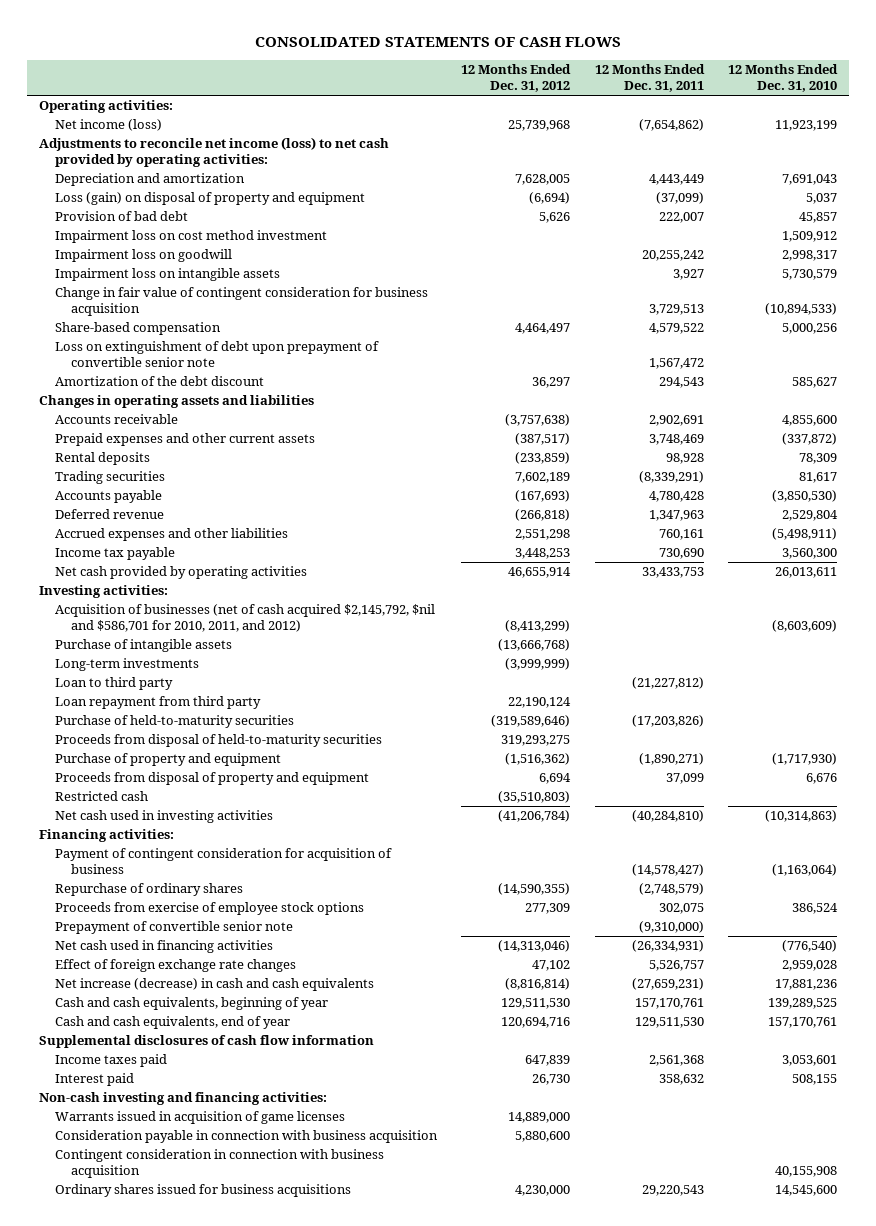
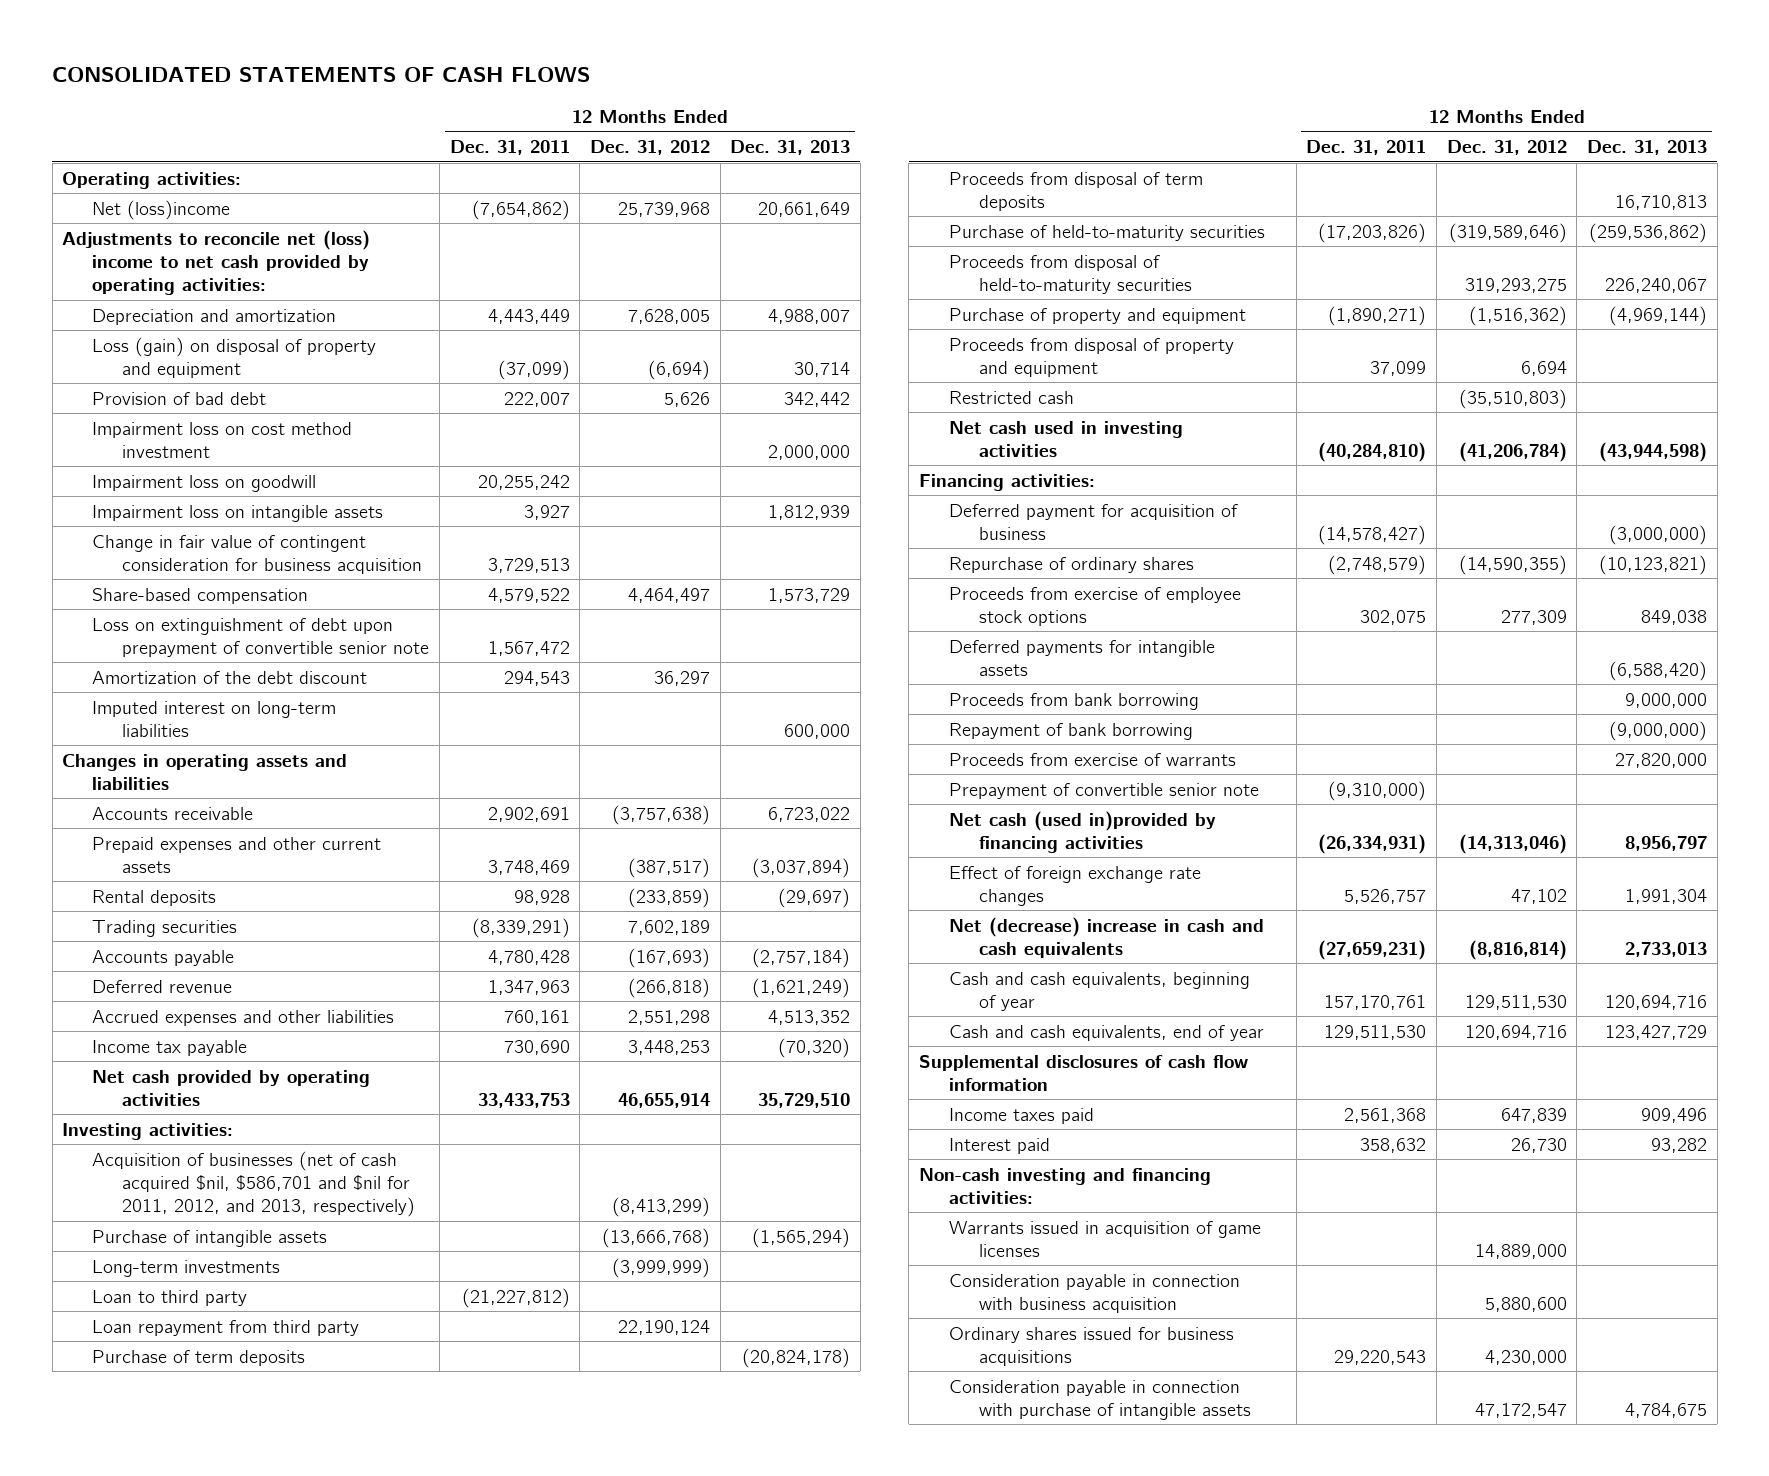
[727,64,838,92] 12 Months Ended Dec. 31, 2010 -> none
none -> [730,140,851,156] Dec. 31, 2013
[55,119,163,132] Net income (loss) -> [92,199,231,220] Net (loss)income
[39,137,390,167] Adjustments to reconcile net income (loss) to net cash provided by operating activities: -> [62,229,371,296] Adjustments to reconcile net (loss) income to net cash provided by operating activities:
none -> [92,700,337,738] Imputed interest on long-term liabilities
[55,604,436,632] Acquisition of businesses (net of cash acquired $2,145,792, $nil and $586,701 for 2010, 2011, and 2012) -> [92,1150,416,1218] Acquisition of businesses (net of cash acquired $nil, $586,701 and $nil for 2011, 2012, and 2013, respectively)
none -> [92,1349,306,1366] Purchase of term deposits
none -> [948,171,1203,212] Proceeds from disposal of term deposits
[55,848,393,874] Payment of contingent consideration for acquisition of business -> [948,503,1238,541] Deferred payment for acquisition of business
none -> [948,639,1215,677] Deferred payments for intangible assets
none -> [948,692,1199,710] Proceeds from bank borrowing
none -> [948,722,1193,740] Repayment of bank borrowing
none -> [948,752,1236,766] Proceeds from exercise of warrants
[55,940,274,954] Net cash used in financing activities -> [948,810,1216,854] Net cash (used in)provided by financing activities
[55,978,375,992] Net increase (decrease) in cash and cash equivalents -> [948,916,1264,959] Net (decrease) increase in cash and cash equivalents
[55,1149,385,1178] Contingent consideration in connection with business acquisition -> none
none -> [948,1379,1251,1421] Consideration payable in connection with purchase of intangible assets

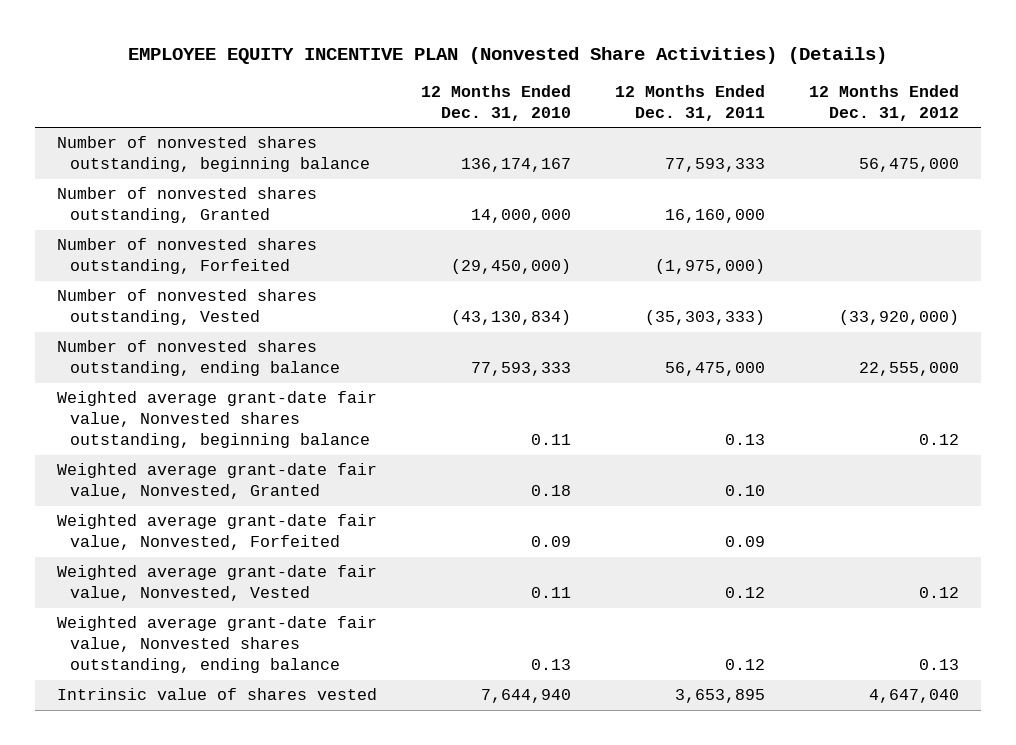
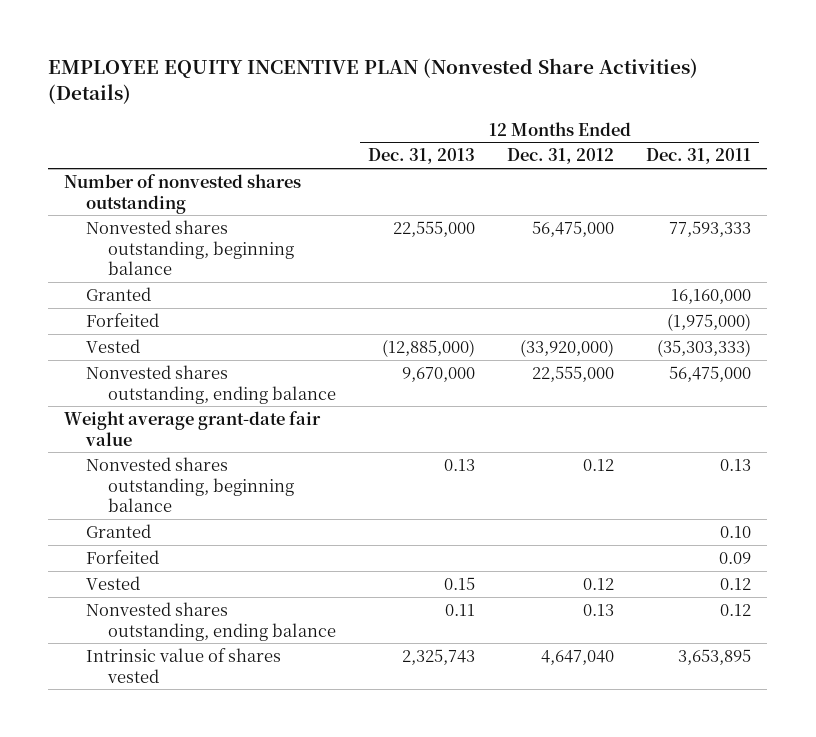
[420,84,571,121] 12 Months Ended Dec. 31, 2010 -> none
none -> [368,148,476,165] Dec. 31, 2013
none -> [64,174,302,214] Number of nonvested shares outstanding
[56,136,371,173] Number of nonvested shares outstanding, beginning balance -> [86,220,294,276] Nonvested shares outstanding, beginning balance
[56,187,317,224] Number of nonvested shares outstanding, Granted -> [86,287,152,302] Granted
[56,238,317,275] Number of nonvested shares outstanding, Forfeited -> [86,313,160,328] Forfeited
[56,289,317,326] Number of nonvested shares outstanding, Vested -> [86,339,141,354] Vested
[56,340,341,377] Number of nonvested shares outstanding, ending balance -> [86,365,336,404] Nonvested shares outstanding, ending balance
none -> [64,411,322,446] Weight average grant-date fair value
[56,391,377,449] Weighted average grant-date fair value, Nonvested shares outstanding, beginning balance -> [86,457,294,513] Nonvested shares outstanding, beginning balance
[56,463,377,500] Weighted average grant-date fair value, Nonvested, Granted -> [86,524,152,539] Granted
[56,514,377,551] Weighted average grant-date fair value, Nonvested, Forfeited -> [86,550,160,565] Forfeited
[56,565,377,602] Weighted average grant-date fair value, Nonvested, Vested -> [86,576,141,591] Vested
[56,616,377,674] Weighted average grant-date fair value, Nonvested shares outstanding, ending balance -> [86,602,336,641] Nonvested shares outstanding, ending balance

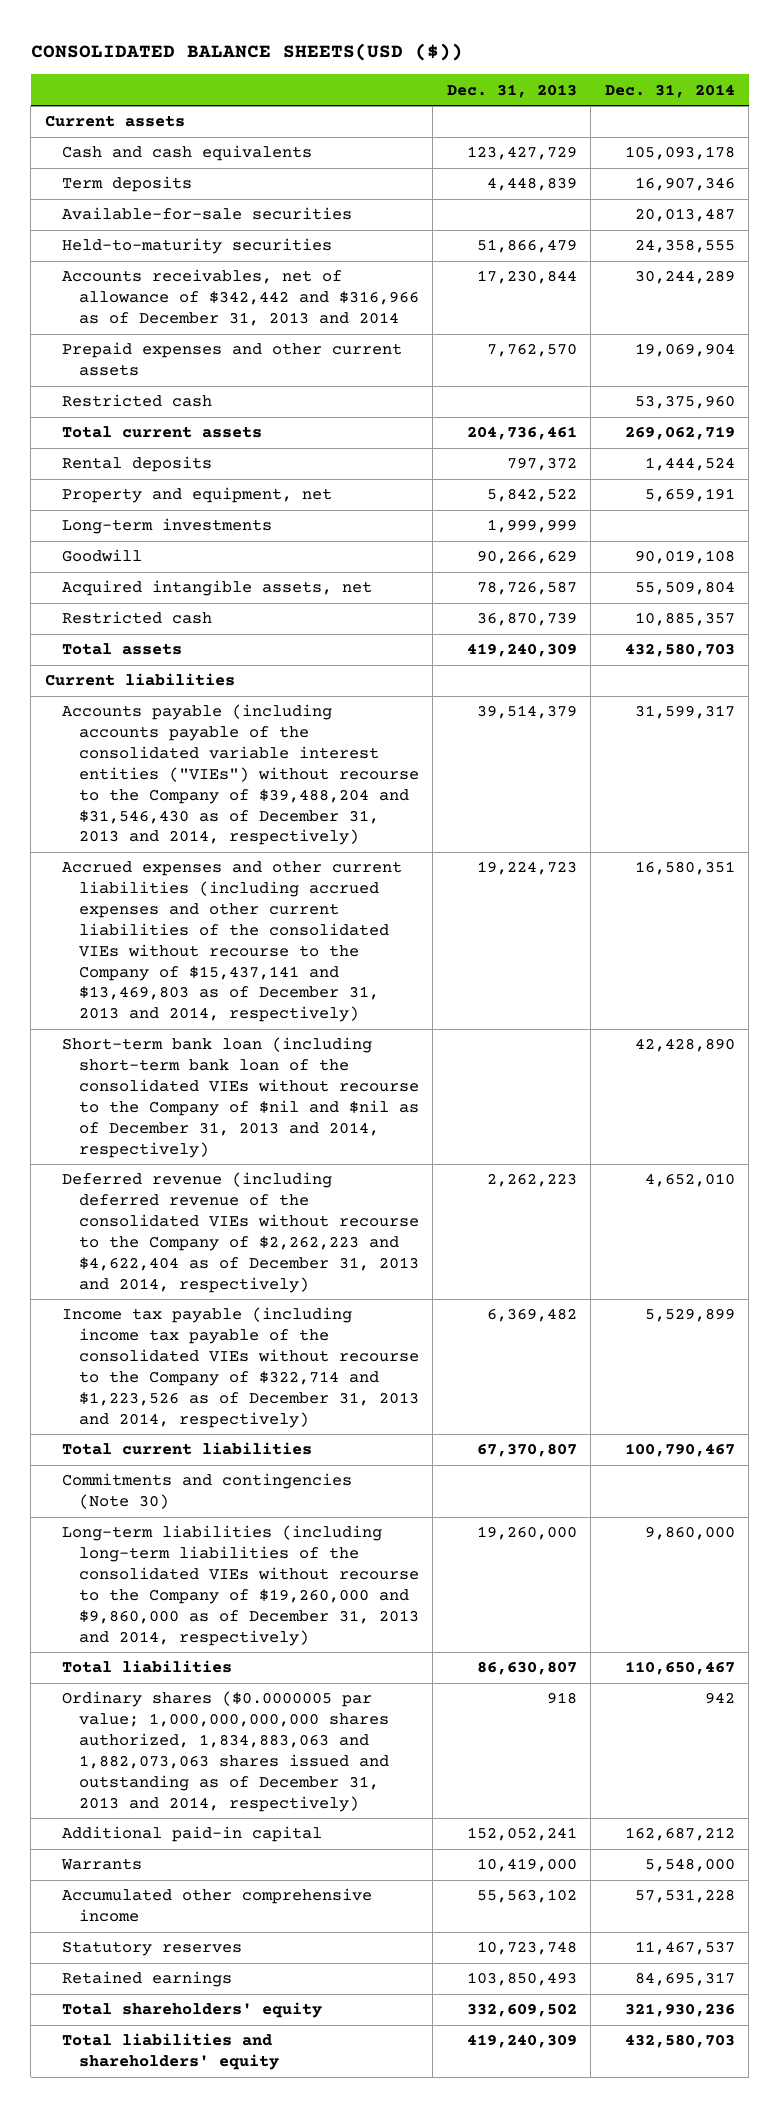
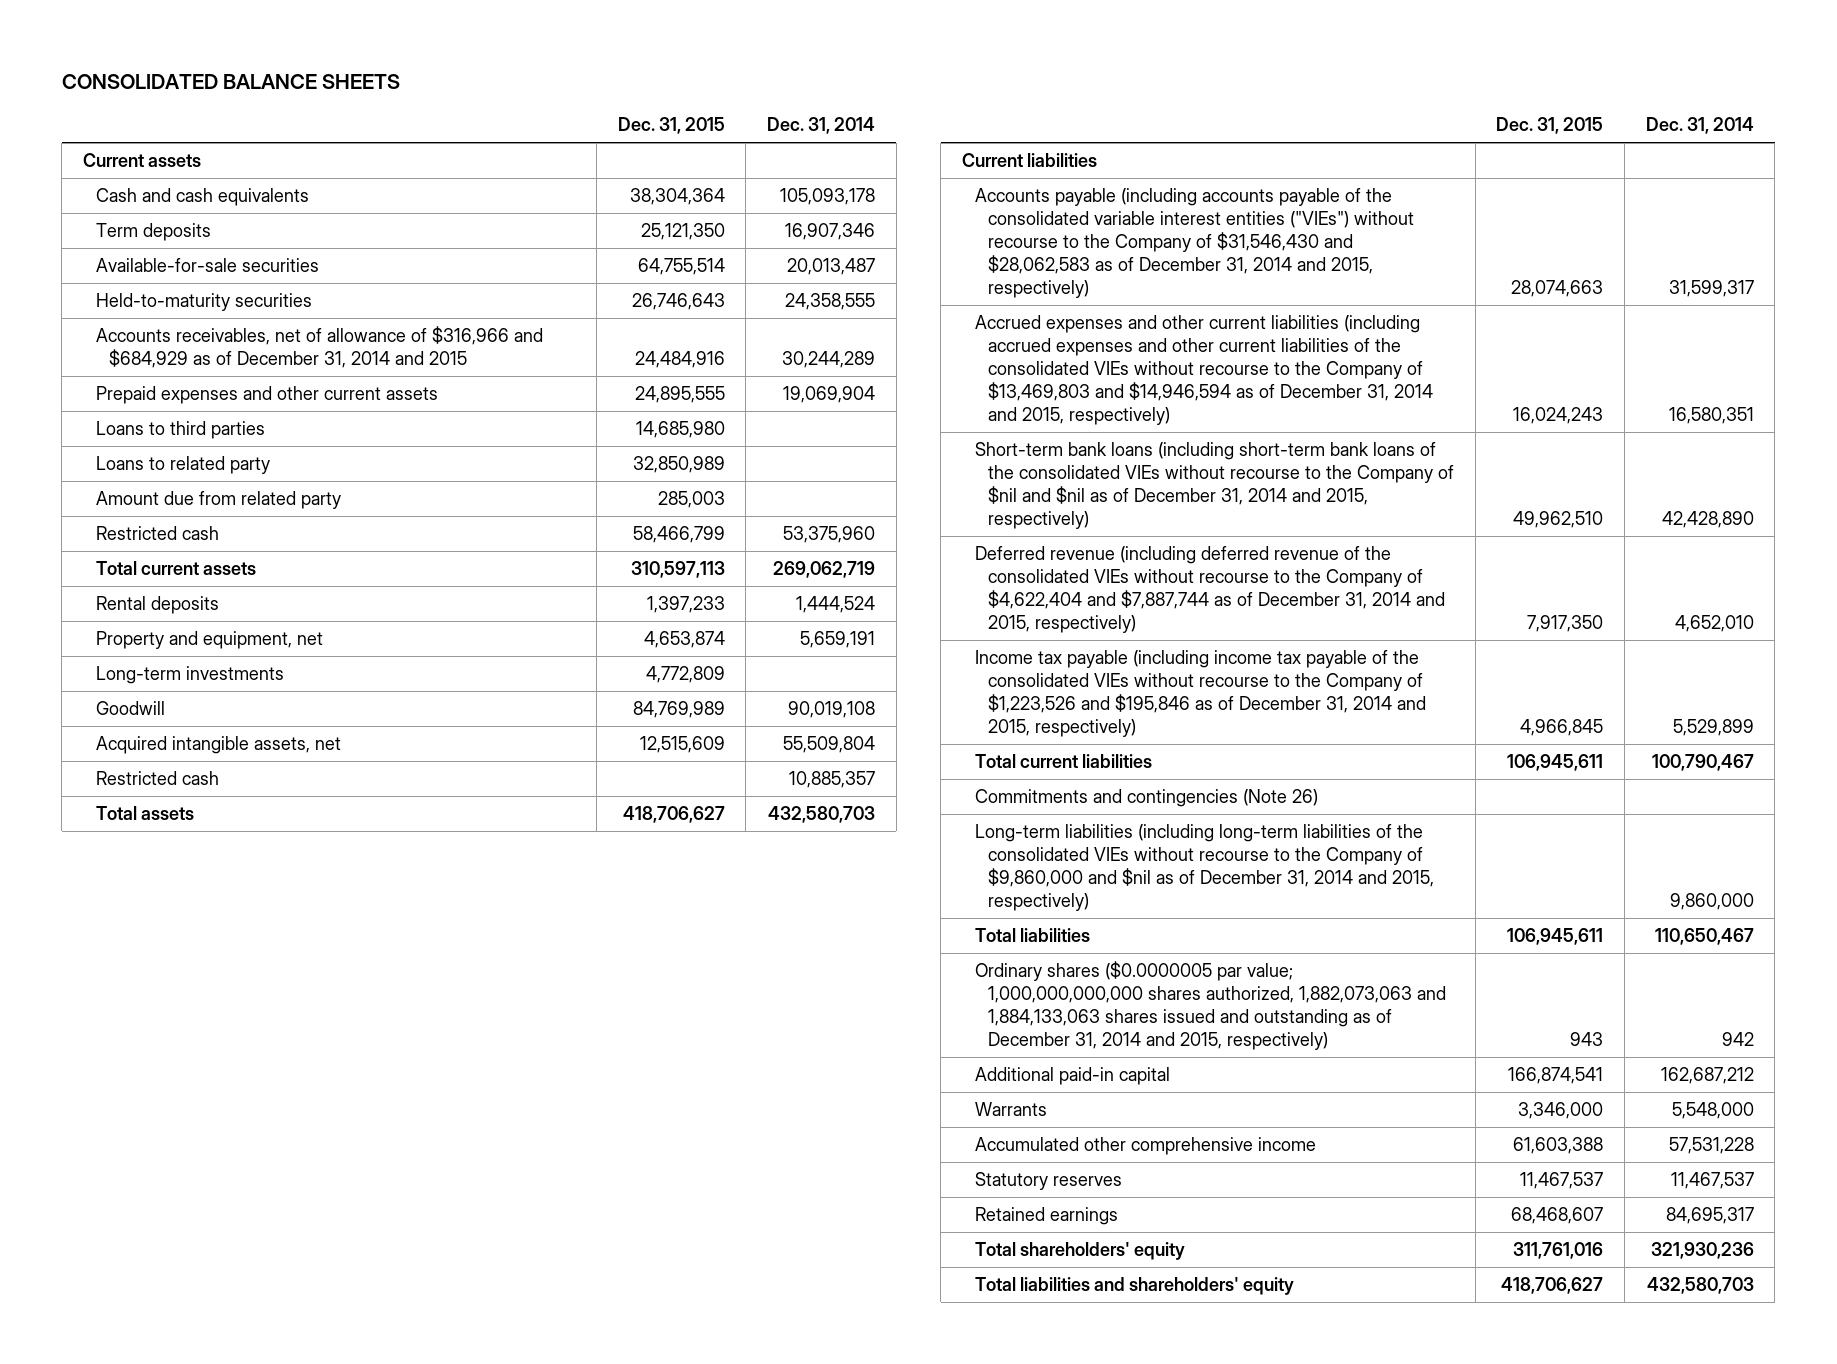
[30,43,463,62] CONSOLIDATED BALANCE SHEETS(USD ($)) -> [61,74,400,90] CONSOLIDATED BALANCE SHEETS
[446,83,577,98] Dec. 31, 2013 -> none
none -> [617,117,725,135] Dec. 31, 2015
[61,269,419,327] Accounts receivables, net of allowance of $342,442 and $316,966 as of December 31, 2013 and 2014 -> [96,326,544,369] Accounts receivables, net of allowance of $316,966 and $684,929 as of December 31, 2014 and 2015
none -> [96,421,266,440] Loans to third parties
none -> [96,456,271,475] Loans to related party
none -> [96,491,342,510] Amount due from related party
[61,704,419,846] Accounts payable (including accounts payable of the consolidated variable interest entities ("VIEs") without recourse to the Company of $39,488,204 and $31,546,430 as of December 31, 2013 and 2014, respectively) -> [974,188,1414,298] Accounts payable (including accounts payable of the consolidated variable interest entities ("VIEs") without recourse to the Company of $31,546,430 and $28,062,583 as of December 31, 2014 and 2015, respectively)
[61,861,402,1023] Accrued expenses and other current liabilities (including accrued expenses and other current liabilities of the consolidated VIEs without recourse to the Company of $15,437,141 and $13,469,803 as of December 31, 2013 and 2014, respectively) -> [974,315,1433,425] Accrued expenses and other current liabilities (including accrued expenses and other current liabilities of the consolidated VIEs without recourse to the Company of $13,469,803 and $14,946,594 as of December 31, 2014 and 2015, respectively)
[61,1037,419,1158] Short-term bank loan (including short-term bank loan of the consolidated VIEs without recourse to the Company of $nil and $nil as of December 31, 2013 and 2014, respectively) -> [974,442,1454,529] Short-term bank loans (including short-term bank loans of the consolidated VIEs without recourse to the Company of $nil and $nil as of December 31, 2014 and 2015, respectively)
[61,1172,419,1293] Deferred revenue (including deferred revenue of the consolidated VIEs without recourse to the Company of $2,262,223 and $4,622,404 as of December 31, 2013 and 2014, respectively) -> [974,546,1445,633] Deferred revenue (including deferred revenue of the consolidated VIEs without recourse to the Company of $4,622,404 and $7,887,744 as of December 31, 2014 and 2015, respectively)
[61,1307,419,1428] Income tax payable (including income tax payable of the consolidated VIEs without recourse to the Company of $322,714 and $1,223,526 as of December 31, 2013 and 2014, respectively) -> [974,650,1426,737] Income tax payable (including income tax payable of the consolidated VIEs without recourse to the Company of $1,223,526 and $195,846 as of December 31, 2014 and 2015, respectively)
[61,1473,352,1510] Commitments and contingencies (Note 30) -> [974,789,1318,808] Commitments and contingencies (Note 26)
[61,1525,419,1646] Long-term liabilities (including long-term liabilities of the consolidated VIEs without recourse to the Company of $19,260,000 and $9,860,000 as of December 31, 2013 and 2014, respectively) -> [974,824,1434,911] Long-term liabilities (including long-term liabilities of the consolidated VIEs without recourse to the Company of $9,860,000 and $nil as of December 31, 2014 and 2015, respectively)
[61,1691,389,1812] Ordinary shares ($0.0000005 par value; 1,000,000,000,000 shares authorized, 1,834,883,063 and 1,882,073,063 shares issued and outstanding as of December 31, 2013 and 2014, respectively) -> [974,961,1446,1050] Ordinary shares ($0.0000005 par value; 1,000,000,000,000 shares authorized, 1,882,073,063 and 1,884,133,063 shares issued and outstanding as of December 31, 2014 and 2015, respectively)

